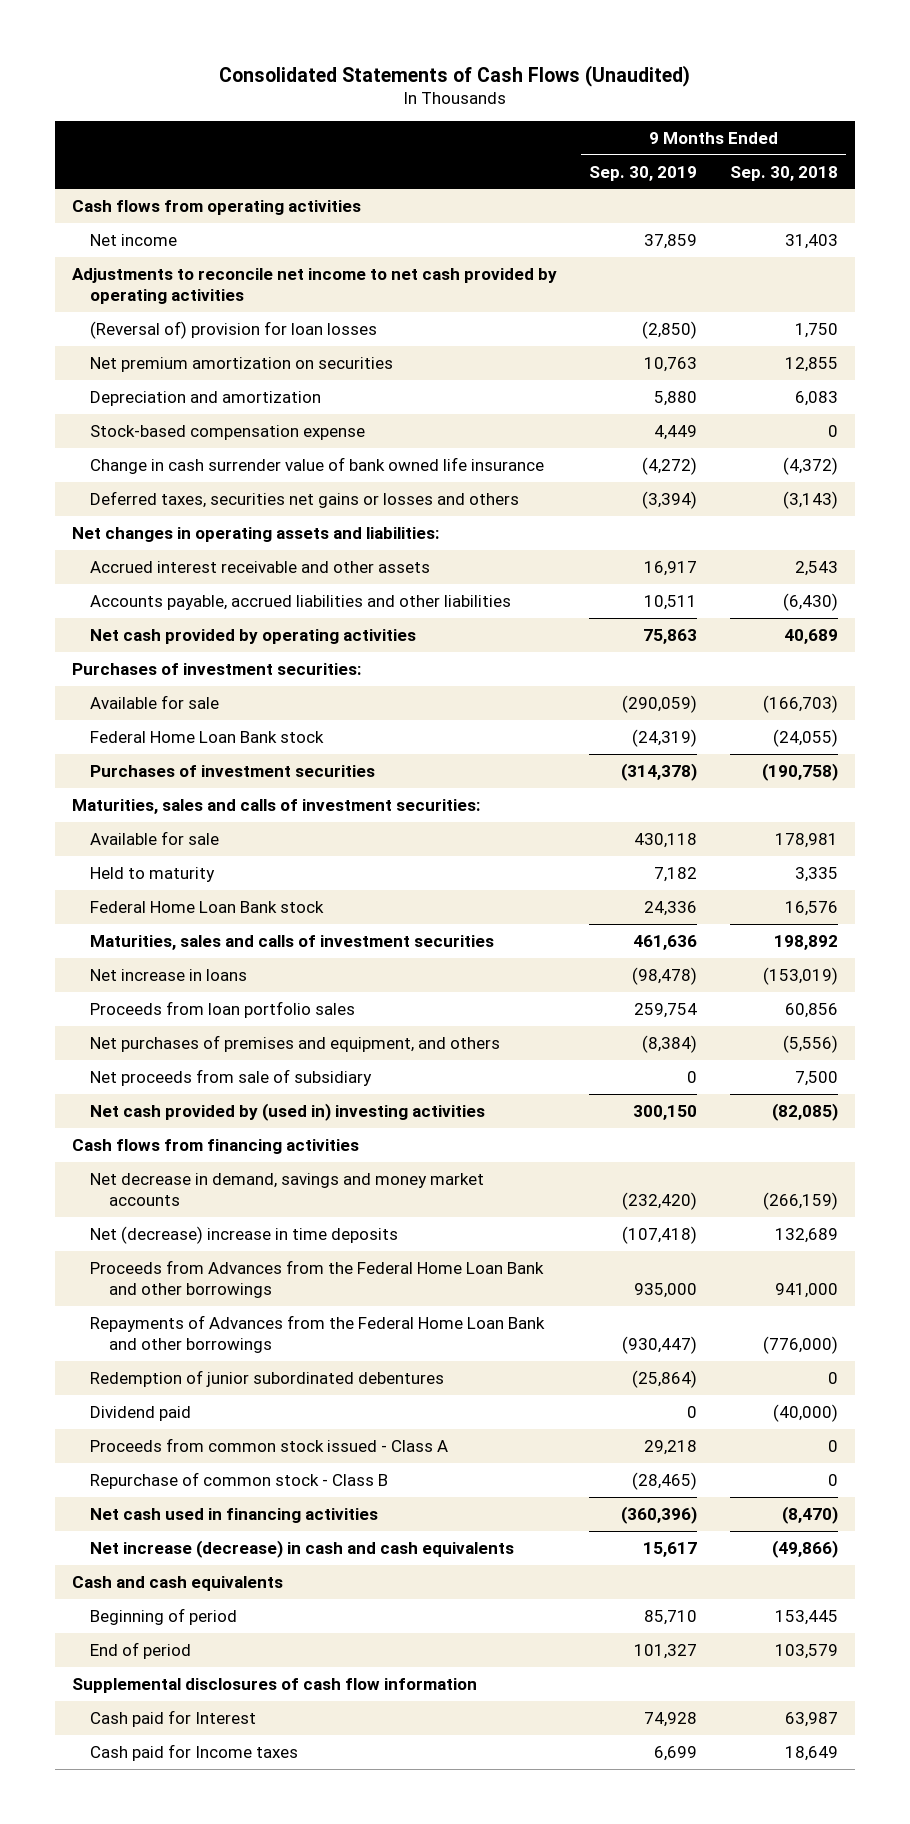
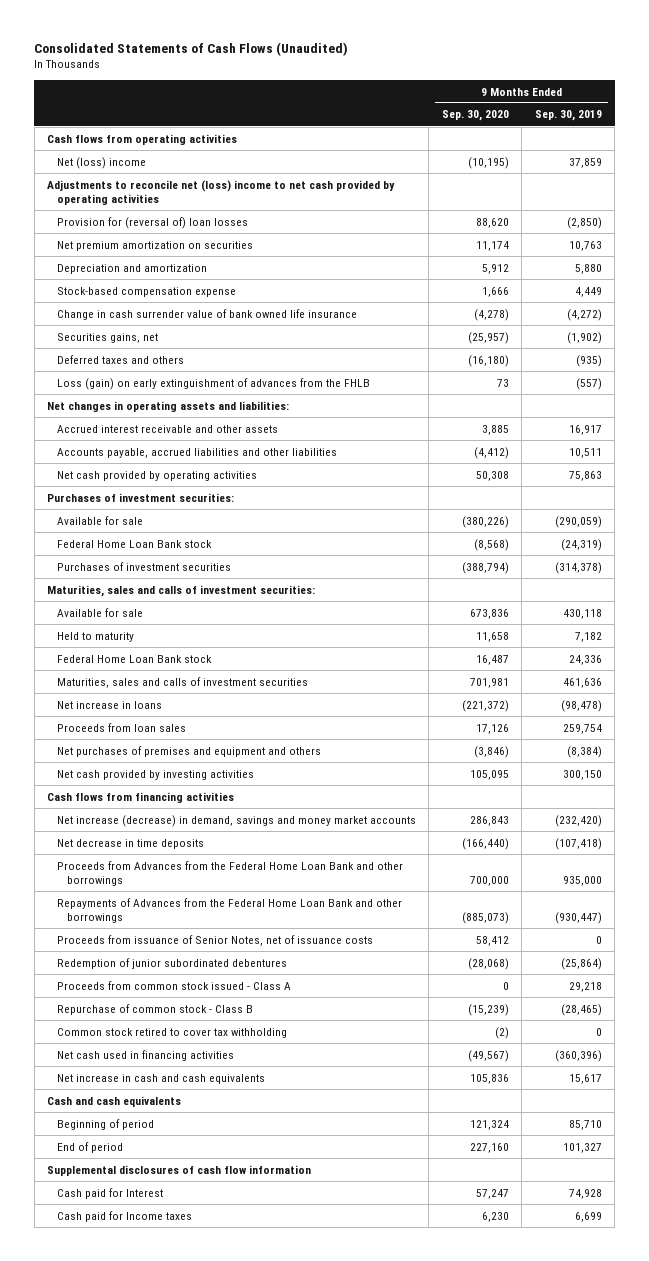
[730,165,839,181] Sep. 30, 2018 -> none
none -> [441,110,509,122] Sep. 30, 2020
[90,233,178,246] Net income -> [56,156,146,169] Net (loss) income
[71,267,557,304] Adjustments to reconcile net income to net cash provided by operating activities -> [47,179,396,205] Adjustments to reconcile net (loss) income to net cash provided by operating activities
[90,320,378,339] (Reversal of) provision for loan losses -> [56,216,248,229] Provision for (reversal of) loan losses
none -> [56,332,158,343] Securities gains, net
[90,490,520,508] Deferred taxes, securities net gains or losses and others -> [56,354,184,364] Deferred taxes and others
[642,490,698,509] (3,394) -> [575,354,602,367] (935)
none -> [56,377,370,390] Loss (gain) on early extinguishment of advances from the FHLB
[90,1068,373,1086] Net proceeds from sale of subsidiary -> none
[90,1000,356,1018] Proceeds from loan portfolio sales -> [56,722,186,732] Proceeds from loan sales
[90,1034,501,1052] Net purchases of premises and equipment, and others -> [56,745,321,757] Net purchases of premises and equipment and others
[90,1102,486,1121] Net cash provided by (used in) investing activities -> [56,769,254,780] Net cash provided by investing activities
[90,1172,485,1206] Net decrease in demand, savings and money market accounts -> [56,814,416,827] Net increase (decrease) in demand, savings and money market accounts
[90,1225,399,1244] Net (decrease) increase in time deposits -> [56,838,204,849] Net decrease in time deposits
none -> [56,934,373,946] Proceeds from issuance of Senior Notes, net of issuance costs
[90,1405,192,1421] Dividend paid -> none
none -> [56,1027,287,1038] Common stock retired to cover tax withholding
[90,1539,515,1558] Net increase (decrease) in cash and cash equivalents -> [56,1073,265,1084] Net increase in cash and cash equivalents

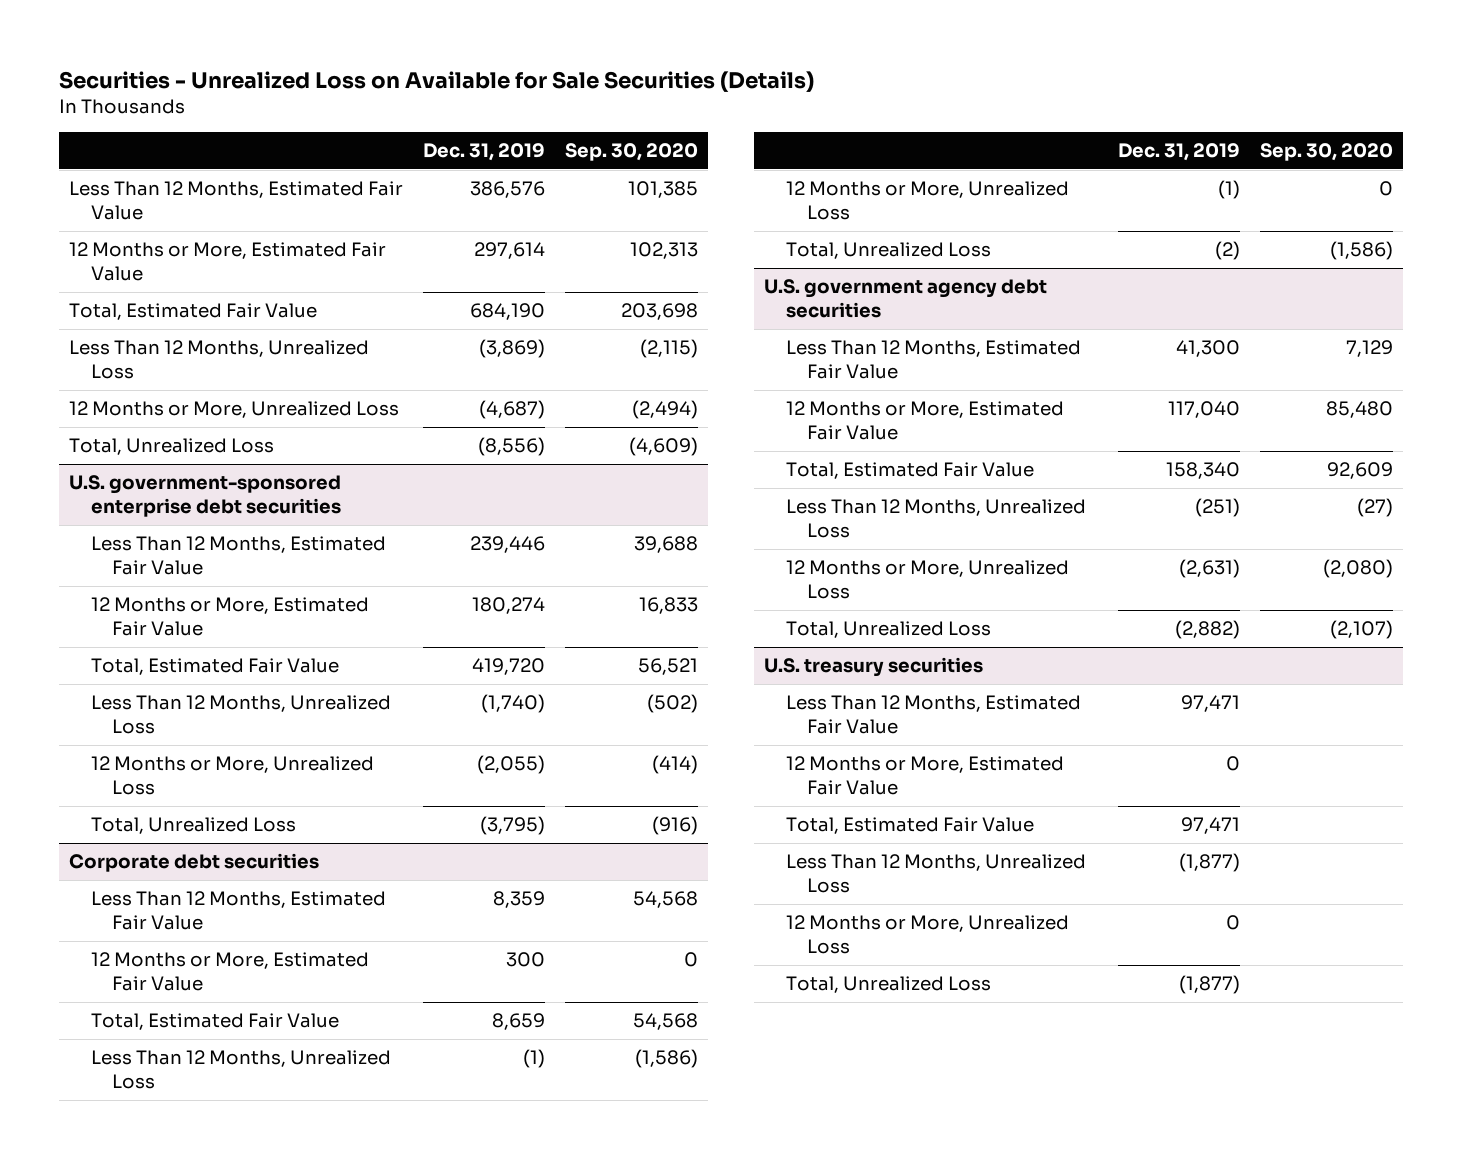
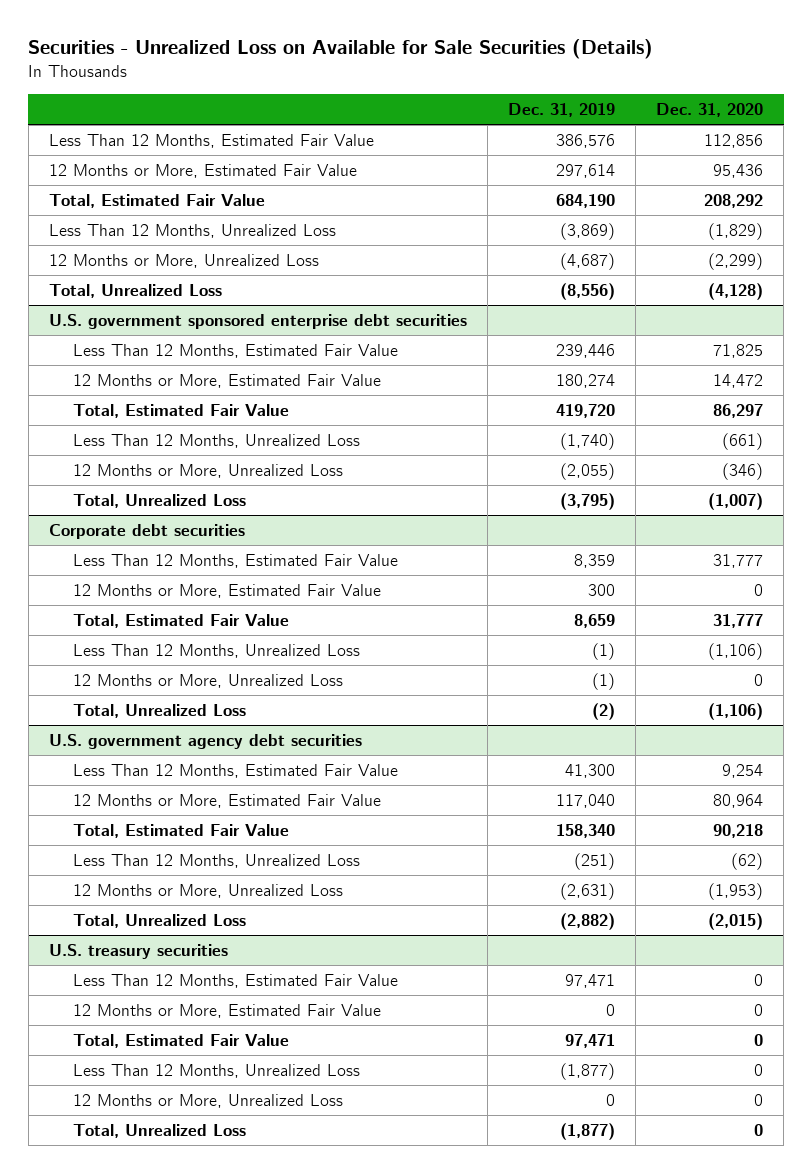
[564,143,698,162] Sep. 30, 2020 -> none
none -> [656,102,764,117] Dec. 31, 2020
[69,475,342,517] U.S. government-sponsored enterprise debt securities -> [48,314,467,330] U.S. government sponsored enterprise debt securities

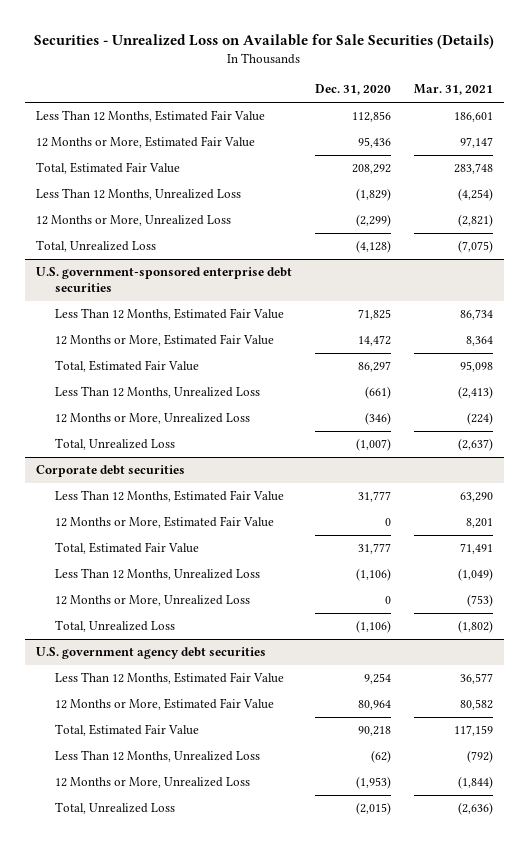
[508,102,616,117] Dec. 31, 2019 -> none
none -> [413,84,493,96] Mar. 31, 2021
[48,314,467,330] U.S. government sponsored enterprise debt securities -> [36,267,293,293] U.S. government-sponsored enterprise debt securities
[48,944,228,960] U.S. treasury securities -> none
[72,974,398,989] Less Than 12 Months, Estimated Fair Value -> none
[72,1004,381,1019] 12 Months or More, Estimated Fair Value -> none
[72,1034,289,1049] Total, Estimated Fair Value -> none
[72,1064,360,1079] Less Than 12 Months, Unrealized Loss -> none
[72,1094,343,1109] 12 Months or More, Unrealized Loss -> none
[72,1124,246,1139] Total, Unrealized Loss -> none

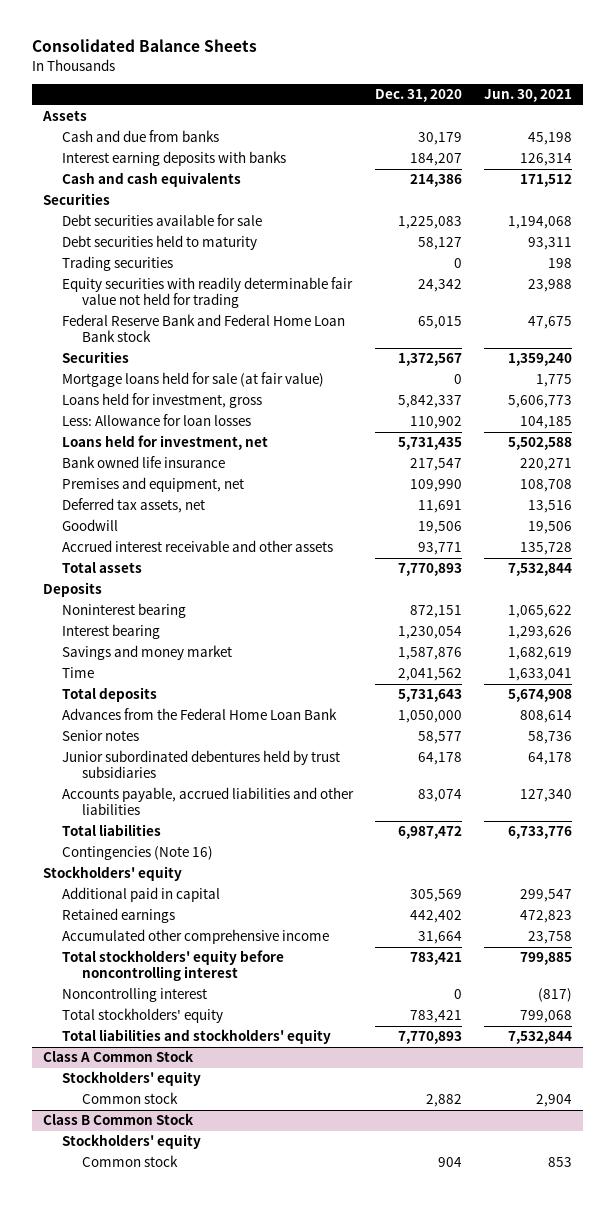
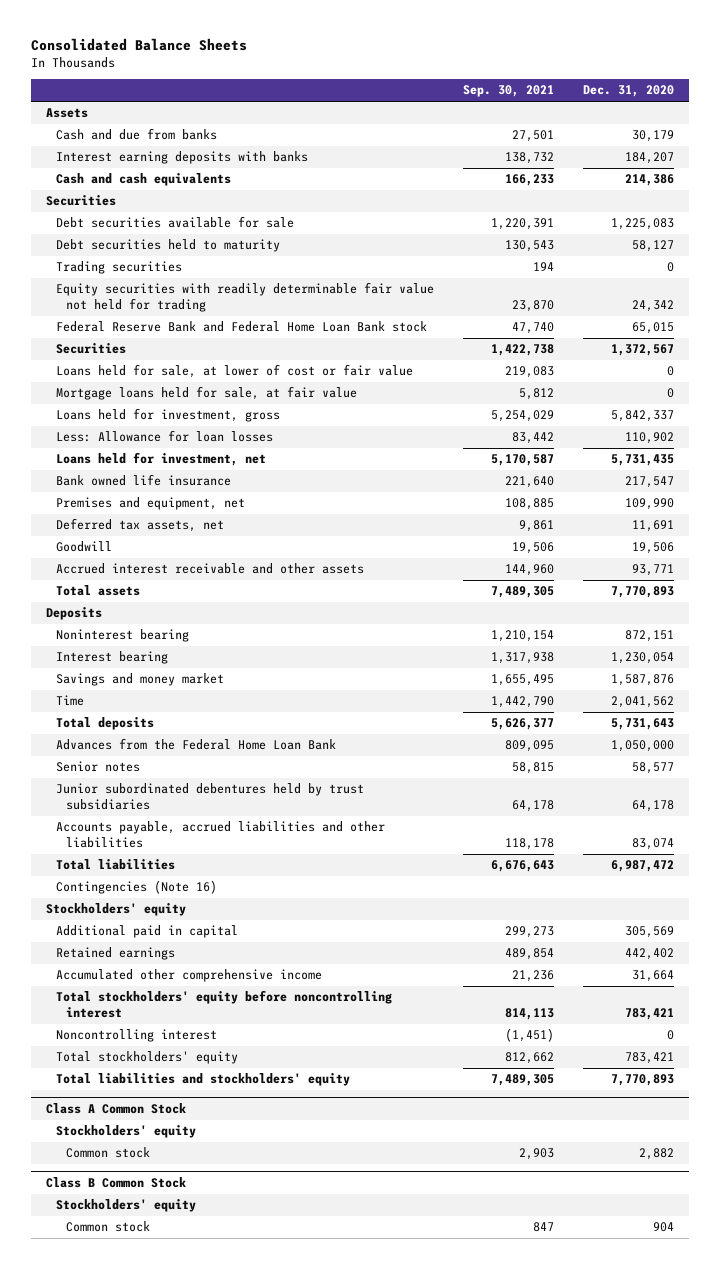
[484,89,573,103] Jun. 30, 2021 -> none
none -> [462,85,554,98] Sep. 30, 2021
none -> [55,364,413,379] Loans held for sale, at lower of cost or fair value
[62,372,325,388] Mortgage loans held for sale (at fair value) -> [55,386,357,401] Mortgage loans held for sale, at fair value

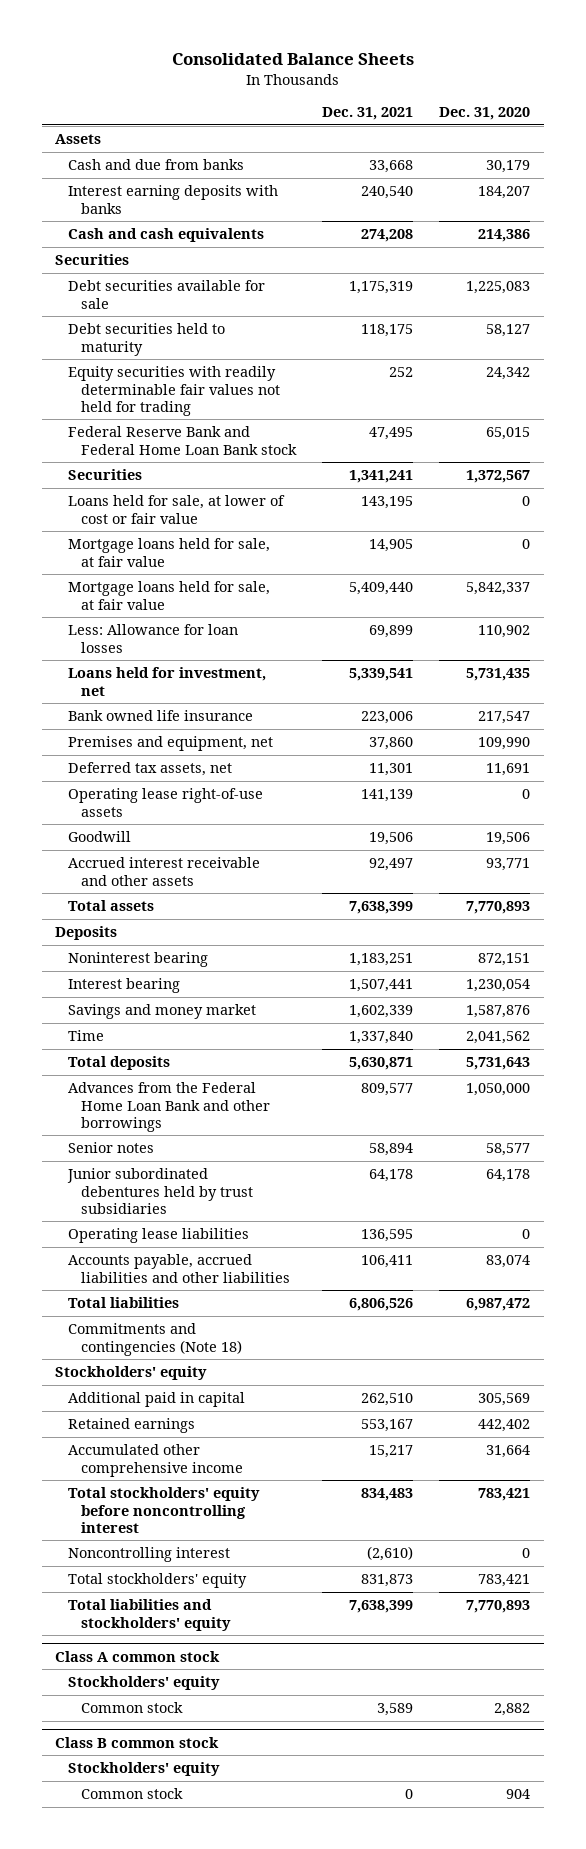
[462,85,554,98] Sep. 30, 2021 -> none
none -> [322,107,414,121] Dec. 31, 2021
[55,261,182,275] Trading securities -> none
[55,282,434,312] Equity securities with readily determinable fair value not held for trading -> [68,366,280,416] Equity securities with readily determinable fair values not held for trading
[55,408,280,423] Loans held for investment, gross -> [68,581,271,610] Mortgage loans held for sale, at fair value
none -> [68,788,264,817] Operating lease right-of-use assets
[55,738,336,751] Advances from the Federal Home Loan Bank -> [68,1082,270,1132] Advances from the Federal Home Loan Bank and other borrowings
none -> [68,1228,250,1244] Operating lease liabilities
[55,880,217,895] Contingencies (Note 16) -> [68,1323,242,1356] Commitments and contingencies (Note 18)
[45,1103,186,1115] Class A Common Stock -> [55,1650,221,1662] Class A common stock
[45,1177,186,1189] Class B Common Stock -> [55,1736,220,1748] Class B common stock

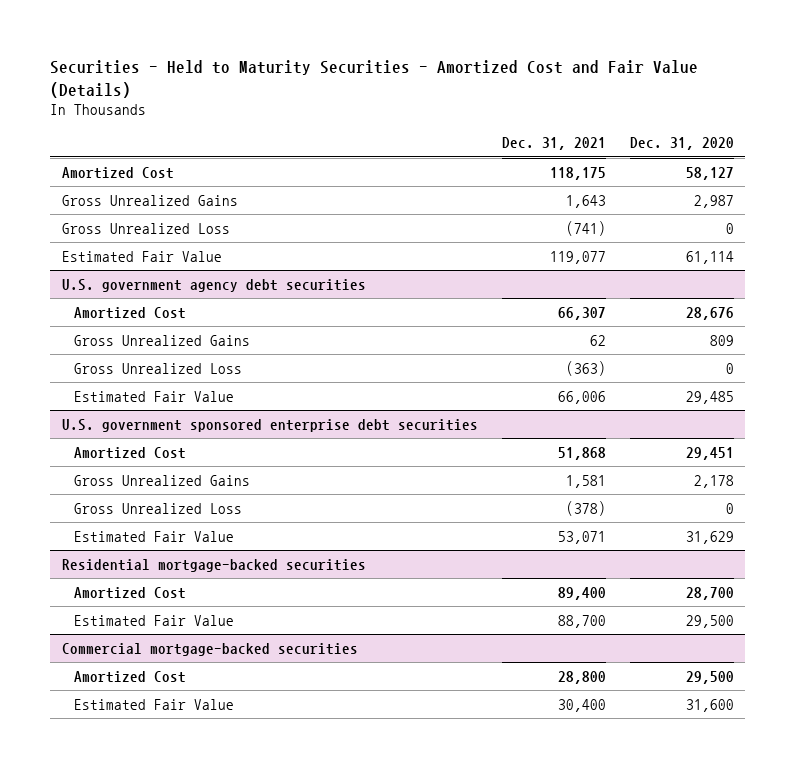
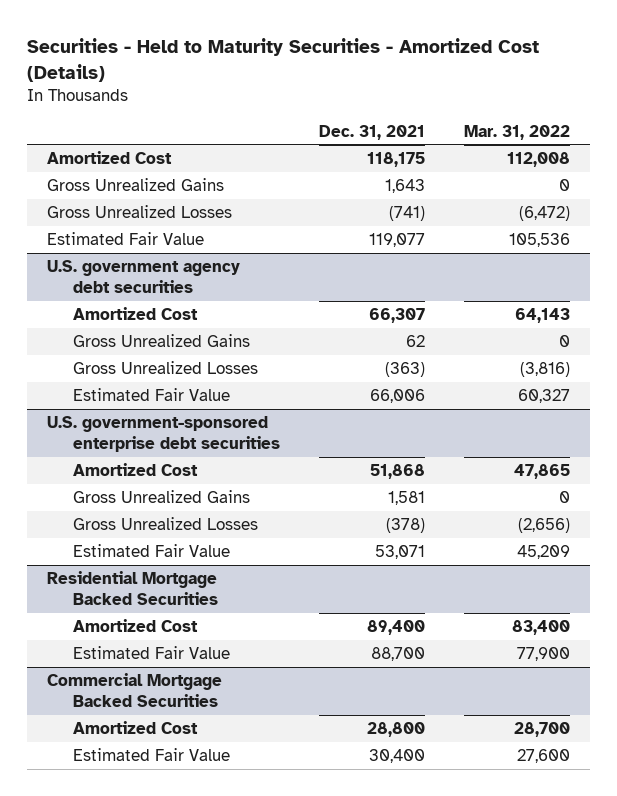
[49,60,698,98] Securities - Held to Maturity Securities - Amortized Cost and Fair Value (Details) -> [26,37,539,82] Securities - Held to Maturity Securities - Amortized Cost (Details)
[629,137,734,151] Dec. 31, 2020 -> none
none -> [464,124,571,140] Mar. 31, 2022
[61,222,230,234] Gross Unrealized Loss -> [46,204,232,218] Gross Unrealized Losses
[73,362,242,374] Gross Unrealized Loss -> [72,360,258,374] Gross Unrealized Losses
[61,418,478,432] U.S. government sponsored enterprise debt securities -> [46,415,280,453] U.S. government-sponsored enterprise debt securities
[73,502,242,514] Gross Unrealized Loss -> [72,516,258,530] Gross Unrealized Losses
[61,558,366,572] Residential mortgage-backed securities -> [46,570,218,606] Residential Mortgage Backed Securities
[61,642,358,656] Commercial mortgage-backed securities -> [46,672,222,708] Commercial Mortgage Backed Securities

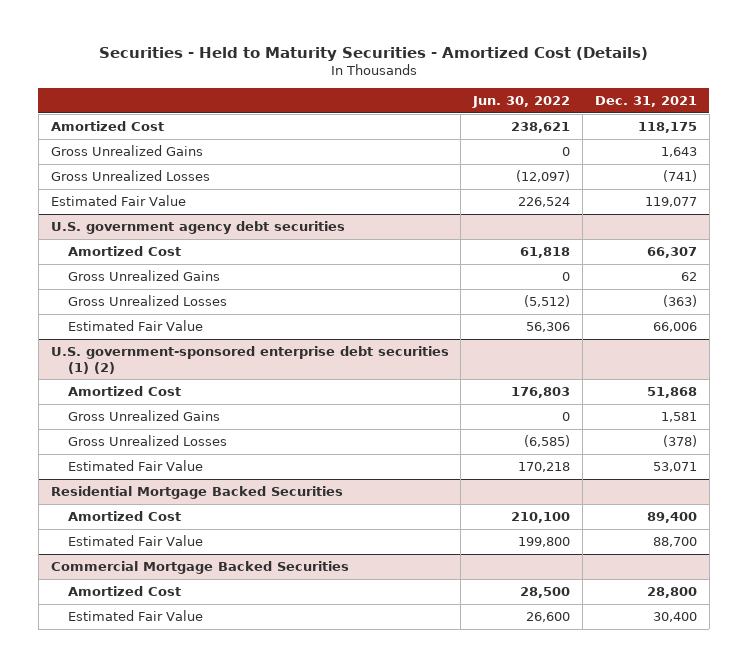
[464,124,571,140] Mar. 31, 2022 -> none
none -> [472,96,571,109] Jun. 30, 2022
[46,415,280,453] U.S. government-sponsored enterprise debt securities -> [50,345,449,374] U.S. government-sponsored enterprise debt securities (1) (2)

